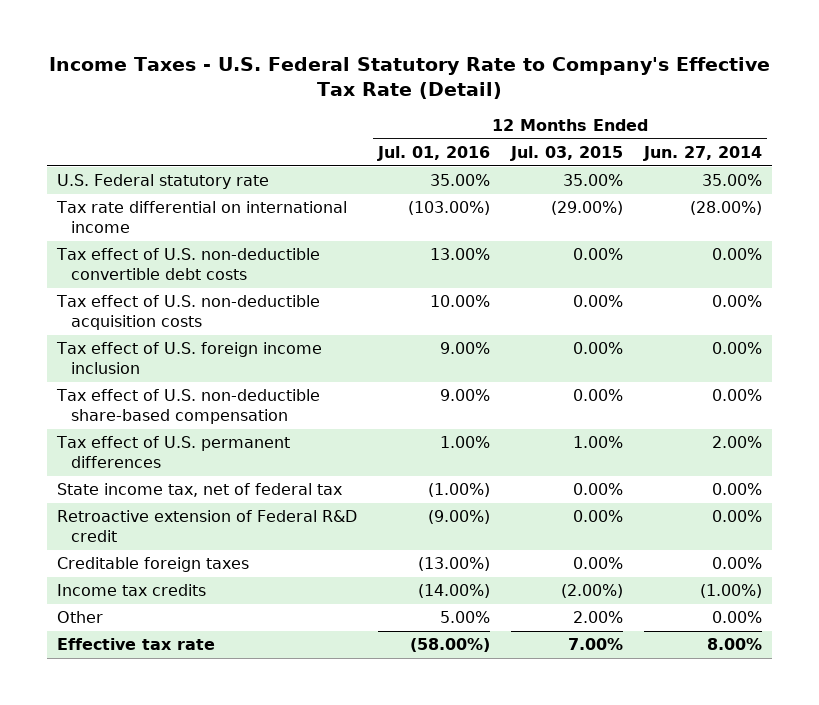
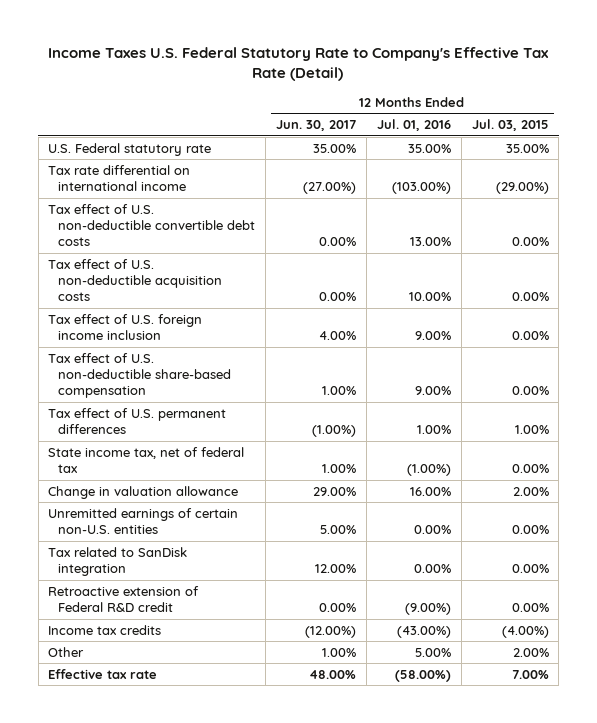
[49,57,771,100] Income Taxes - U.S. Federal Statutory Rate to Company's Effective Tax Rate (Detail) -> [48,47,550,82] Income Taxes U.S. Federal Statutory Rate to Company's Effective Tax Rate (Detail)
[642,146,762,162] Jun. 27, 2014 -> none
none -> [276,120,357,132] Jun. 30, 2017
none -> [48,485,239,499] Change in valuation allowance
none -> [48,507,239,535] Unremitted earnings of certain non-U.S. entities
none -> [48,546,188,577] Tax related to SanDisk integration
[57,557,250,573] Creditable foreign taxes -> none
[417,584,490,599] (14.00%) -> [396,625,451,638] (43.00%)
[560,584,623,599] (2.00%) -> [501,625,549,638] (4.00%)

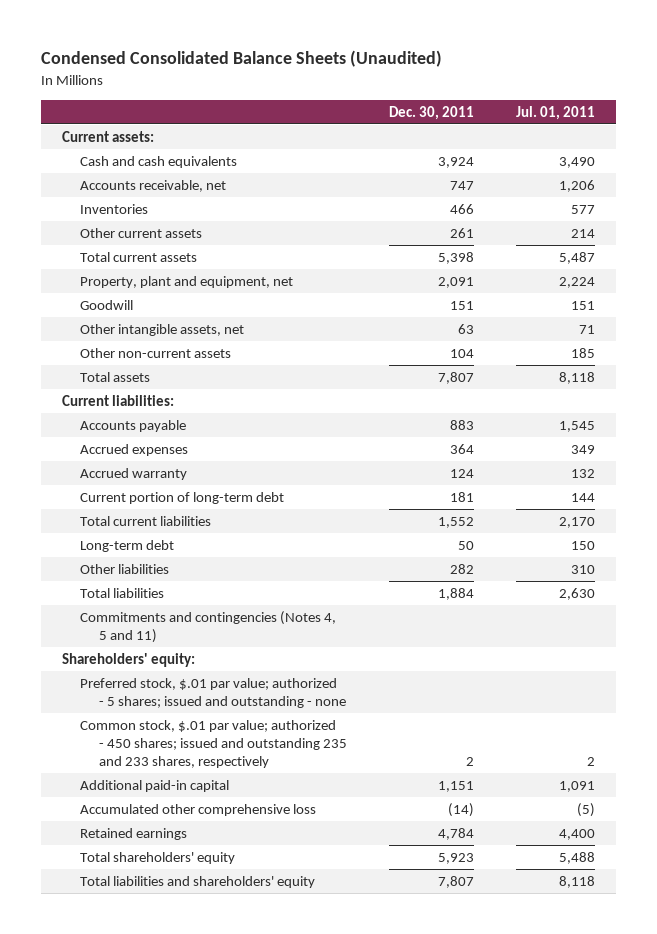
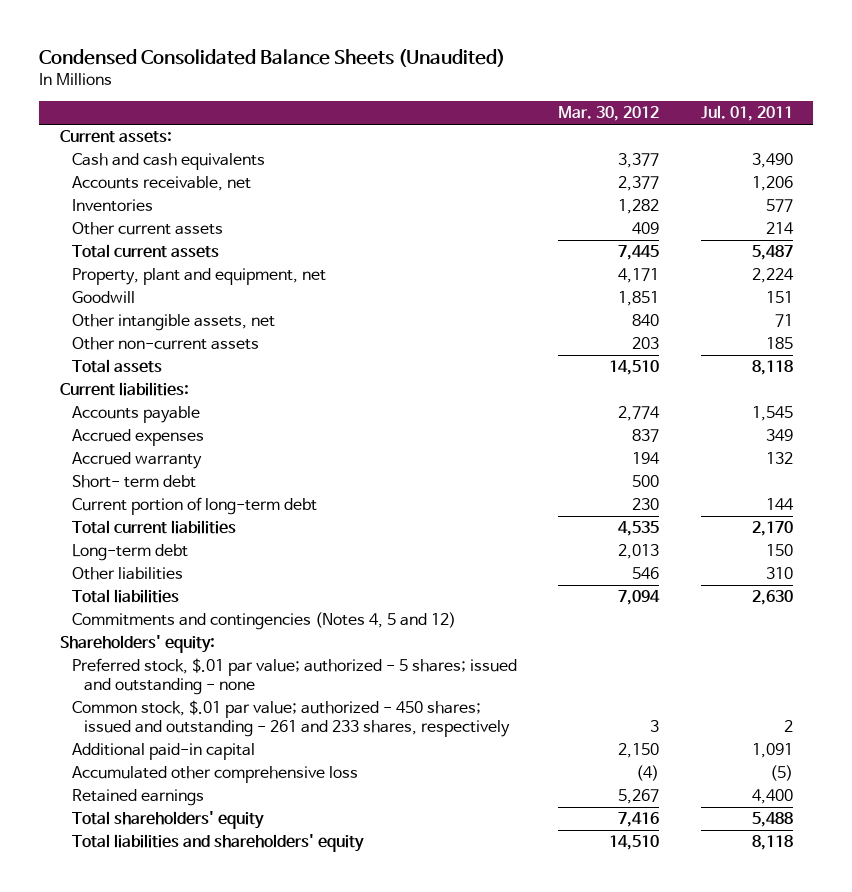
[388,105,474,120] Dec. 30, 2011 -> none
none -> [558,106,660,122] Mar. 30, 2012
none -> [71,475,196,489] Short- term debt
[80,610,337,643] Commitments and contingencies (Notes 4, 5 and 11) -> [71,612,456,631] Commitments and contingencies (Notes 4, 5 and 12)
[80,719,347,769] Common stock, $.01 par value; authorized - 450 shares; issued and outstanding 235 and 233 shares, respectively -> [71,700,511,738] Common stock, $.01 par value; authorized - 450 shares; issued and outstanding - 261 and 233 shares, respectively

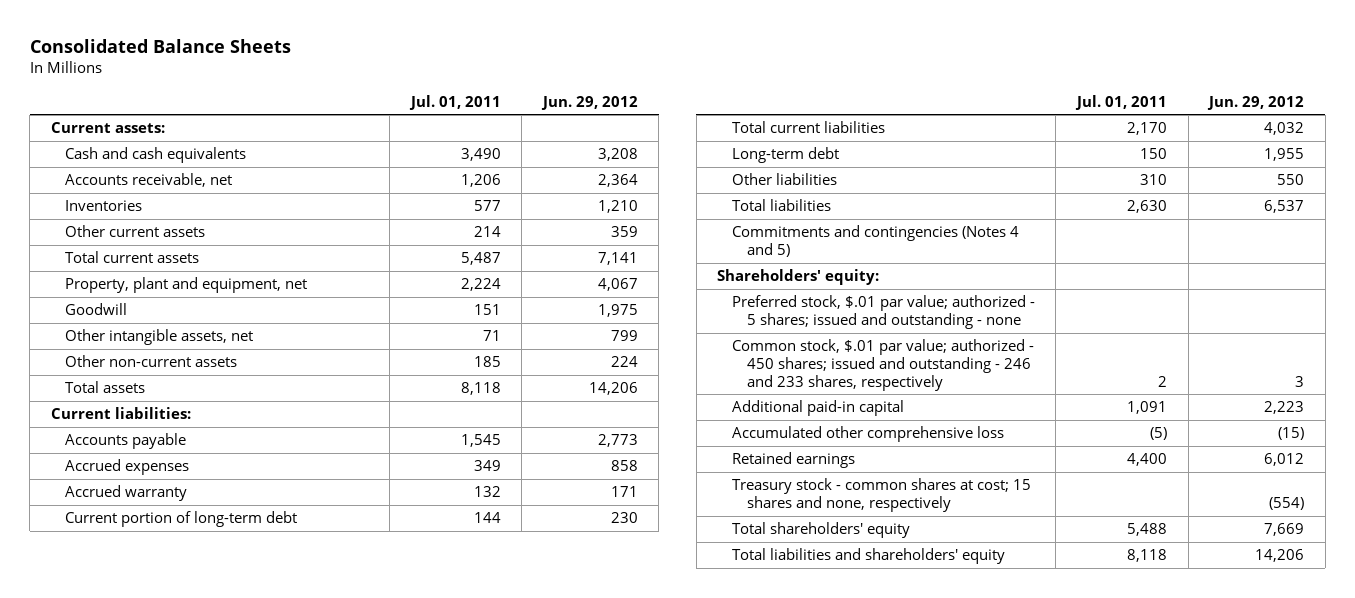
[38,48,505,67] Condensed Consolidated Balance Sheets (Unaudited) -> [29,38,291,53] Consolidated Balance Sheets
[558,106,660,122] Mar. 30, 2012 -> none
none -> [540,95,638,110] Jun. 29, 2012
[71,475,196,489] Short- term debt -> none
[71,612,456,631] Commitments and contingencies (Notes 4, 5 and 12) -> [731,225,1019,257] Commitments and contingencies (Notes 4 and 5)
[71,700,511,738] Common stock, $.01 par value; authorized - 450 shares; issued and outstanding - 261 and 233 shares, respectively -> [731,339,1034,391] Common stock, $.01 par value; authorized - 450 shares; issued and outstanding - 246 and 233 shares, respectively
none -> [731,478,1031,512] Treasury stock - common shares at cost; 15 shares and none, respectively

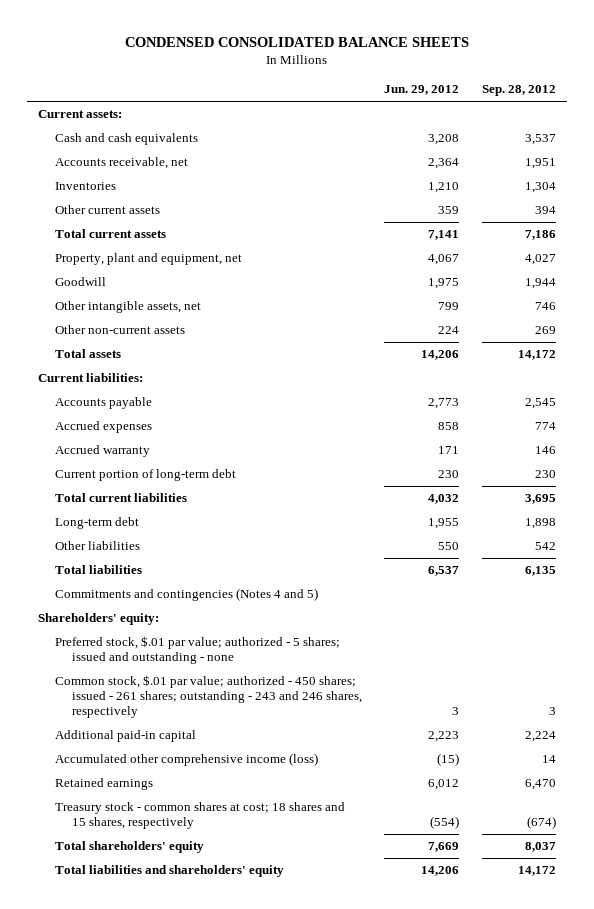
[29,38,291,53] Consolidated Balance Sheets -> [124,37,469,48] CONDENSED CONSOLIDATED BALANCE SHEETS
[408,94,501,110] Jul. 01, 2011 -> none
none -> [481,85,556,97] Sep. 28, 2012
[731,339,1034,391] Common stock, $.01 par value; authorized - 450 shares; issued and outstanding - 246 and 233 shares, respectively -> [55,675,363,719] Common stock, $.01 par value; authorized - 450 shares; issued - 261 shares; outstanding - 243 and 246 shares, respectively
[731,426,1004,443] Accumulated other comprehensive loss -> [55,753,319,767] Accumulated other comprehensive income (loss)
[731,478,1031,512] Treasury stock - common shares at cost; 15 shares and none, respectively -> [55,802,346,830] Treasury stock - common shares at cost; 18 shares and 15 shares, respectively

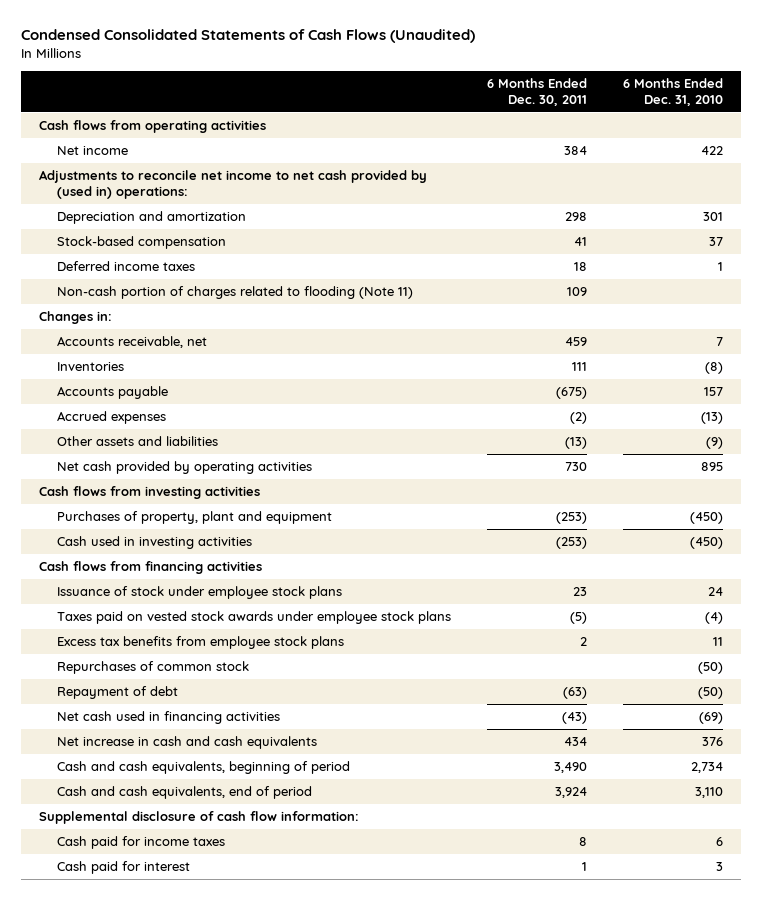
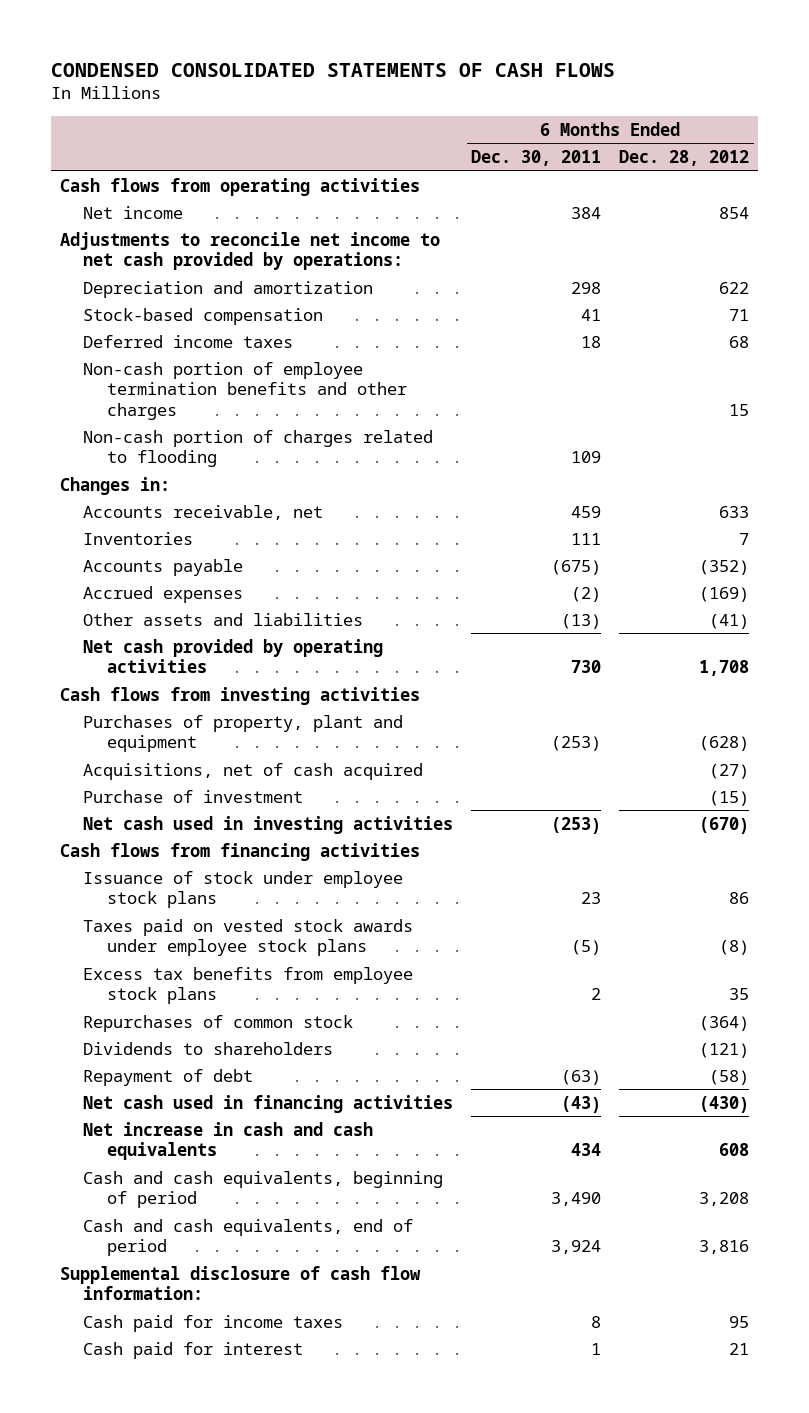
[20,29,475,44] Condensed Consolidated Statements of Cash Flows (Unaudited) -> [50,62,615,77] CONDENSED CONSOLIDATED STATEMENTS OF CASH FLOWS
[622,77,723,106] 6 Months Ended Dec. 31, 2010 -> none
none -> [619,150,750,167] Dec. 28, 2012
[38,169,427,200] Adjustments to reconcile net income to net cash provided by (used in) operations: -> [59,231,440,271] Adjustments to reconcile net income to net cash provided by operations:
none -> [83,361,408,420] Non-cash portion of employee termination benefits and other charges
[56,285,413,299] Non-cash portion of charges related to flooding (Note 11) -> [83,429,434,468] Non-cash portion of charges related to flooding
none -> [83,762,424,780] Acquisitions, net of cash acquired
none -> [83,789,304,803] Purchase of investment
[56,535,252,549] Cash used in investing activities -> [83,815,454,834] Net cash used in investing activities
none -> [83,1041,334,1055] Dividends to shareholders

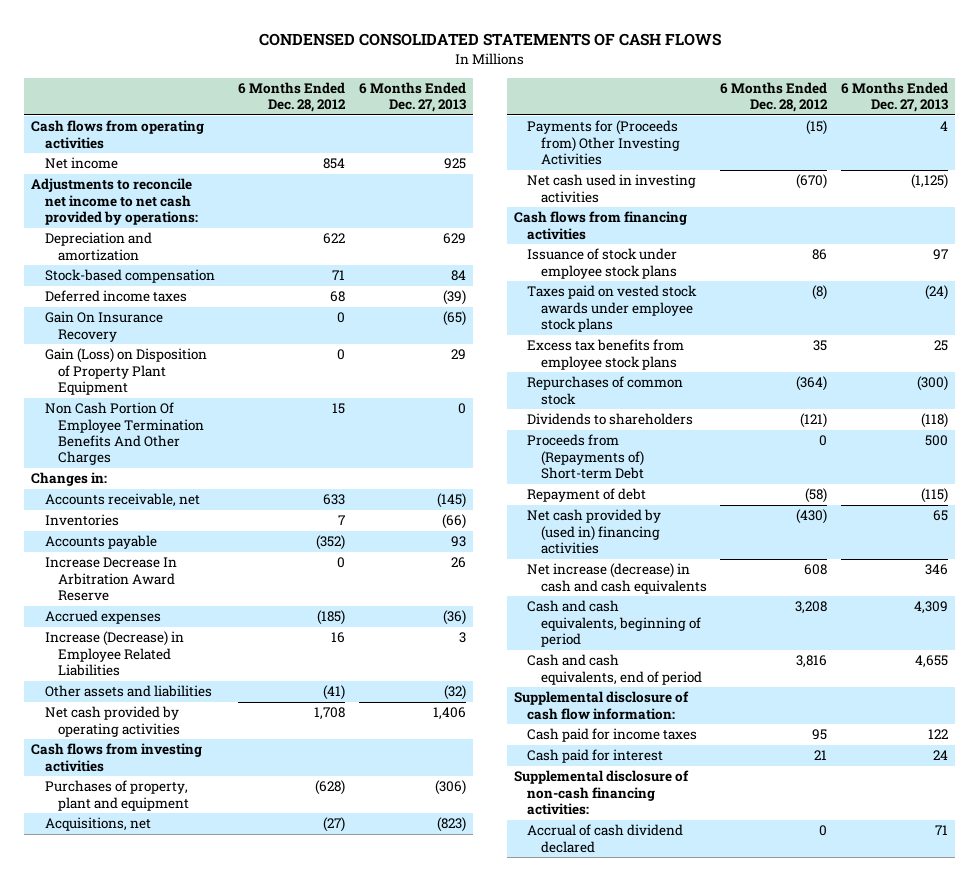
[471,150,602,167] Dec. 30, 2011 -> none
none -> [358,81,466,113] 6 Months Ended Dec. 27, 2013
[83,429,434,468] Non-cash portion of charges related to flooding -> none
none -> [44,311,163,342] Gain On Insurance Recovery
none -> [44,348,207,396] Gain (Loss) on Disposition of Property Plant Equipment
[83,361,408,420] Non-cash portion of employee termination benefits and other charges -> [44,402,205,466] Non Cash Portion Of Employee Termination Benefits And Other Charges
none -> [44,557,177,602] Increase Decrease In Arbitration Award Reserve
[699,586,750,602] (169) -> [316,610,345,626] (185)
none -> [44,631,184,677] Increase (Decrease) in Employee Related Liabilities
[83,789,304,803] Purchase of investment -> none
[83,762,424,780] Acquisitions, net of cash acquired -> [44,817,151,832] Acquisitions, net
none -> [527,120,680,166] Payments for (Proceeds from) Other Investing Activities
none -> [527,434,644,480] Proceeds from (Repayments of) Short-term Debt
[83,1094,454,1113] Net cash used in financing activities -> [527,509,662,555] Net cash provided by (used in) financing activities
[83,1121,374,1161] Net increase in cash and cash equivalents -> [527,563,707,594] Net increase (decrease) in cash and cash equivalents
none -> [513,770,689,816] Supplemental disclosure of non-cash financing activities:
none -> [527,824,684,853] Accrual of cash dividend declared

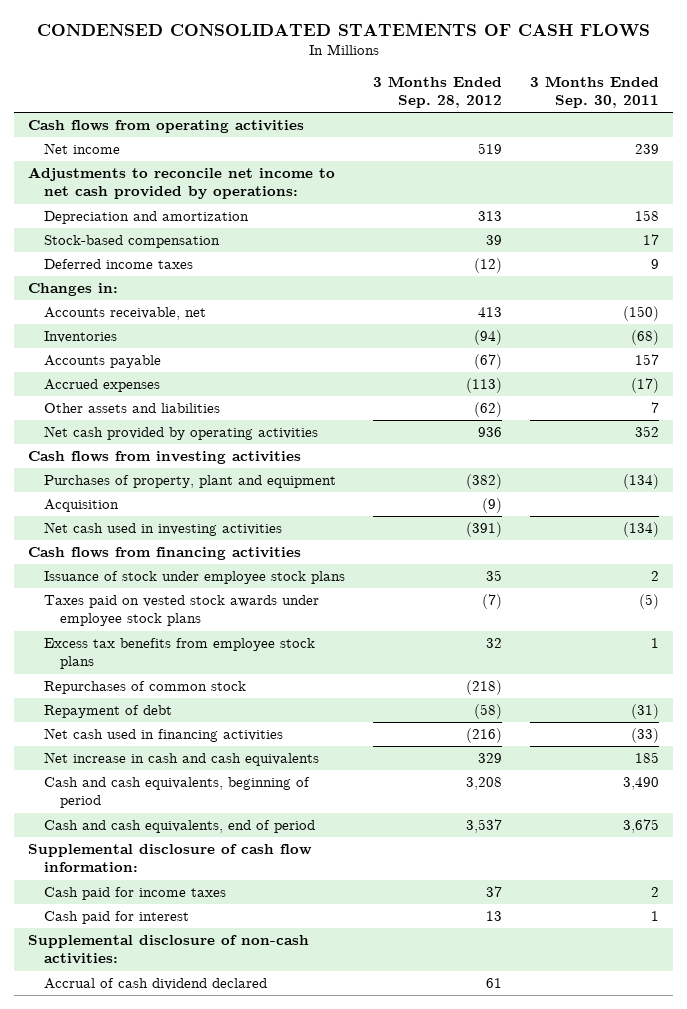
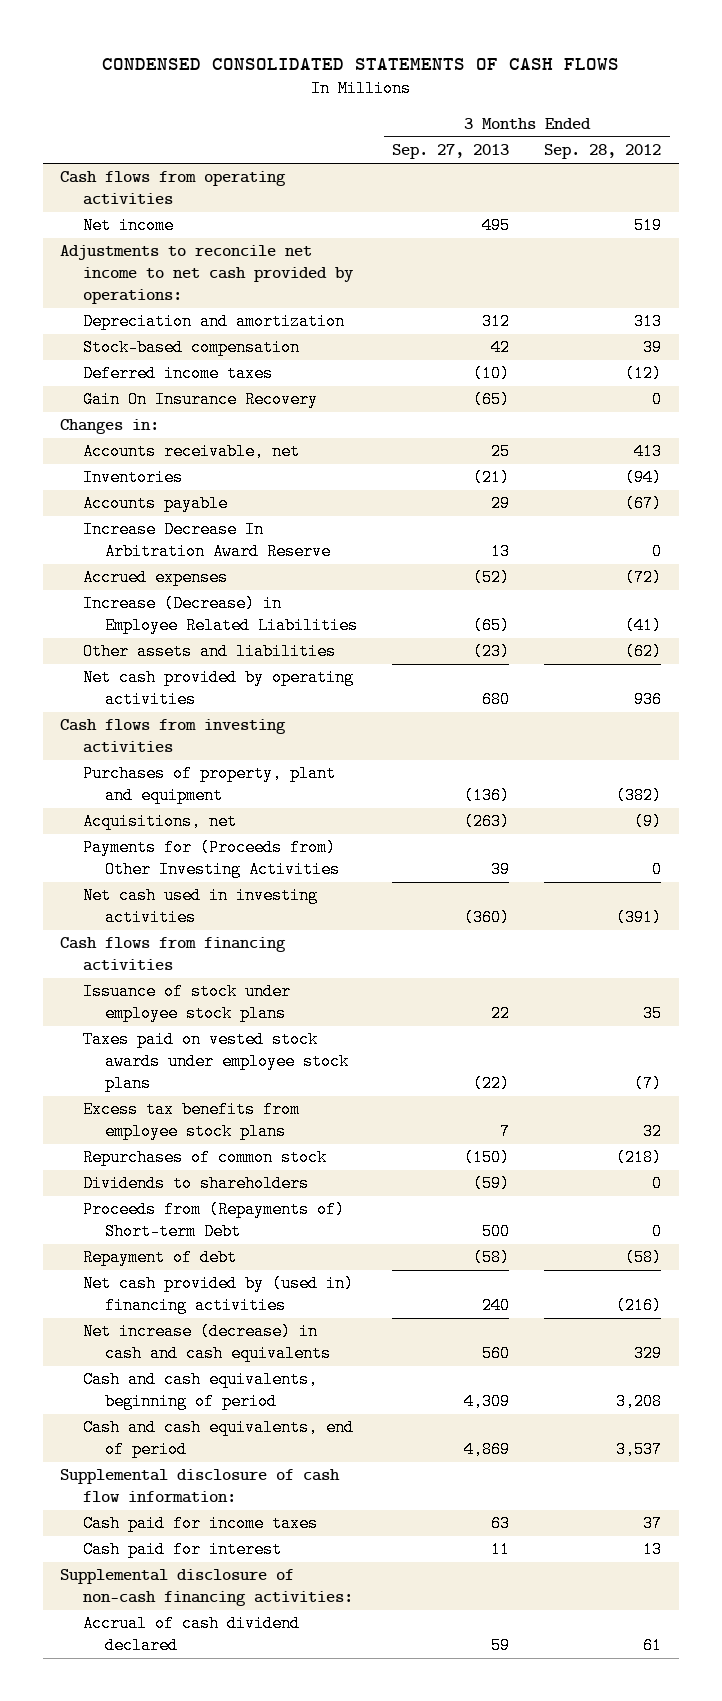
[530,75,660,109] 3 Months Ended Sep. 30, 2011 -> none
none -> [392,144,510,160] Sep. 27, 2013
none -> [82,391,318,409] Gain On Insurance Recovery
none -> [82,521,332,561] Increase Decrease In Arbitration Award Reserve
[466,378,503,394] (113) -> [625,569,663,587] (72)
none -> [82,595,359,635] Increase (Decrease) in Employee Related Liabilities
[44,499,120,513] Acquisition -> [82,813,237,831] Acquisitions, net
none -> [82,839,341,879] Payments for (Proceeds from) Other Investing Activities
none -> [82,1175,309,1193] Dividends to shareholders
none -> [82,1201,345,1241] Proceeds from (Repayments of) Short-term Debt
[44,728,284,743] Net cash used in financing activities -> [82,1275,354,1315] Net cash provided by (used in) financing activities
[44,752,320,767] Net increase in cash and cash equivalents -> [82,1323,332,1363] Net increase (decrease) in cash and cash equivalents
[27,935,309,965] Supplemental disclosure of non-cash activities: -> [60,1569,353,1607] Supplemental disclosure of non-cash financing activities:

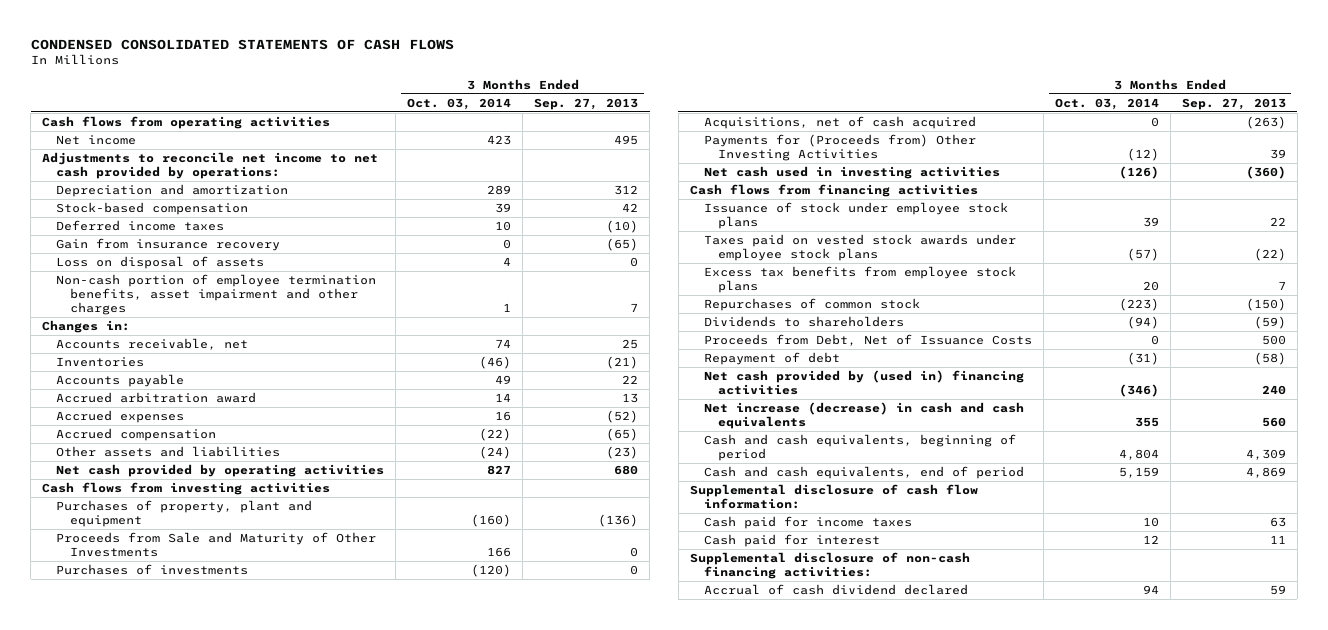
[544,144,662,160] Sep. 28, 2012 -> none
none -> [407,97,512,110] Oct. 03, 2014
[82,391,318,409] Gain On Insurance Recovery -> [56,238,281,252] Gain from insurance recovery
none -> [56,256,265,270] Loss on disposal of assets
none -> [56,274,377,316] Non-cash portion of employee termination benefits, asset impairment and other charges
[491,495,511,513] 29 -> [622,375,639,385] 22
[82,521,332,561] Increase Decrease In Arbitration Award Reserve -> [56,392,257,404] Accrued arbitration award
[82,595,359,635] Increase (Decrease) in Employee Related Liabilities -> [56,428,217,442] Accrued compensation
none -> [56,532,377,558] Proceeds from Sale and Maturity of Other Investments
none -> [56,564,249,576] Purchases of investments
[82,813,237,831] Acquisitions, net -> [703,116,976,130] Acquisitions, net of cash acquired
[82,1201,345,1241] Proceeds from (Repayments of) Short-term Debt -> none
none -> [703,334,1032,347] Proceeds from Debt, Net of Issuance Costs

